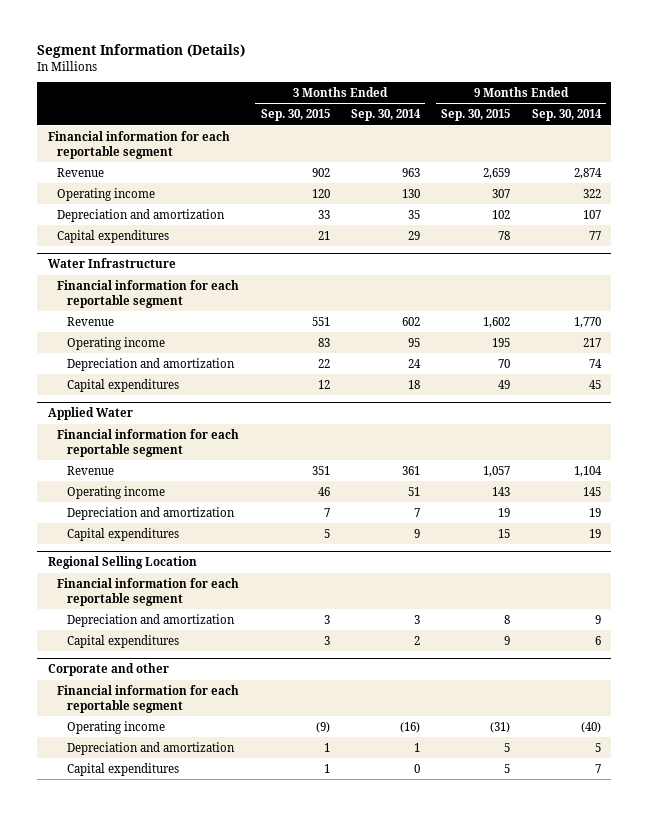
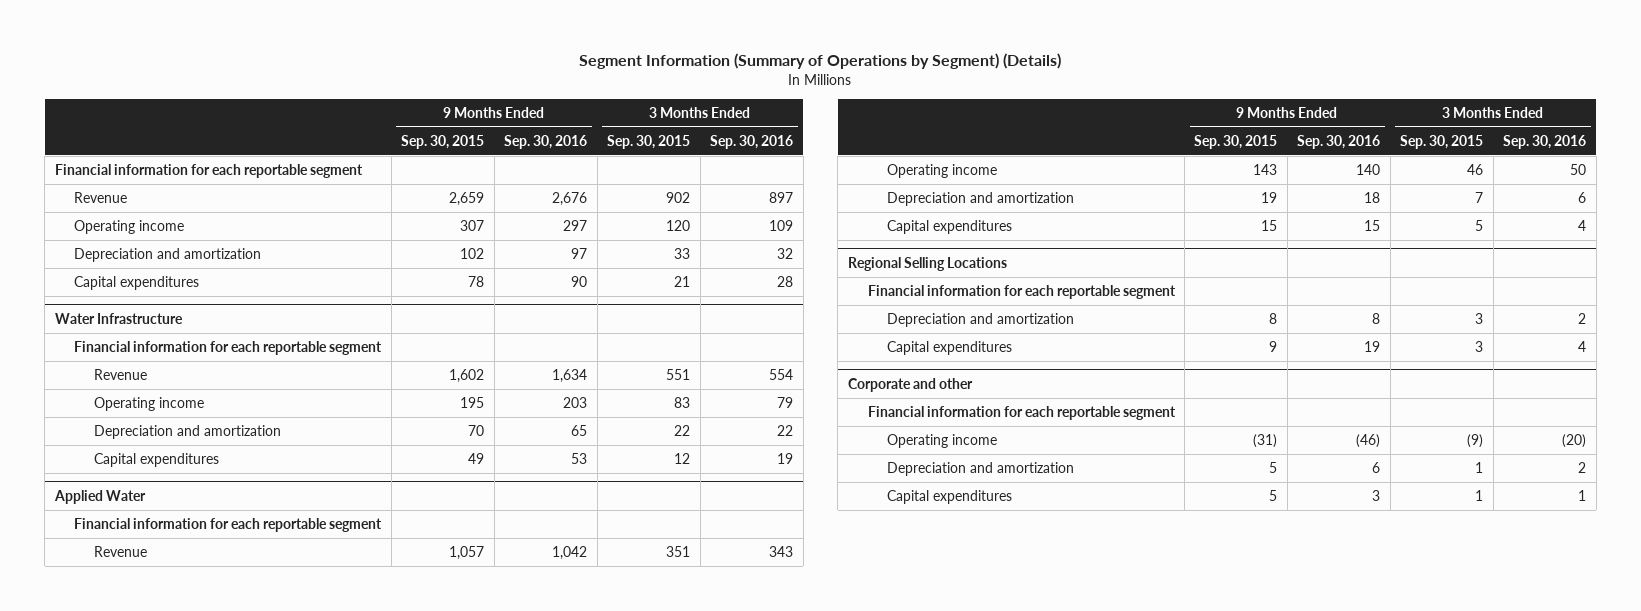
[36,43,245,58] Segment Information (Details) -> [579,53,1062,70] Segment Information (Summary of Operations by Segment) (Details)
[350,109,421,122] Sep. 30, 2014 -> none
[531,109,602,122] Sep. 30, 2014 -> none
none -> [504,134,588,149] Sep. 30, 2016
none -> [710,134,794,149] Sep. 30, 2016
[47,556,197,570] Regional Selling Location -> [847,256,1007,271] Regional Selling Locations

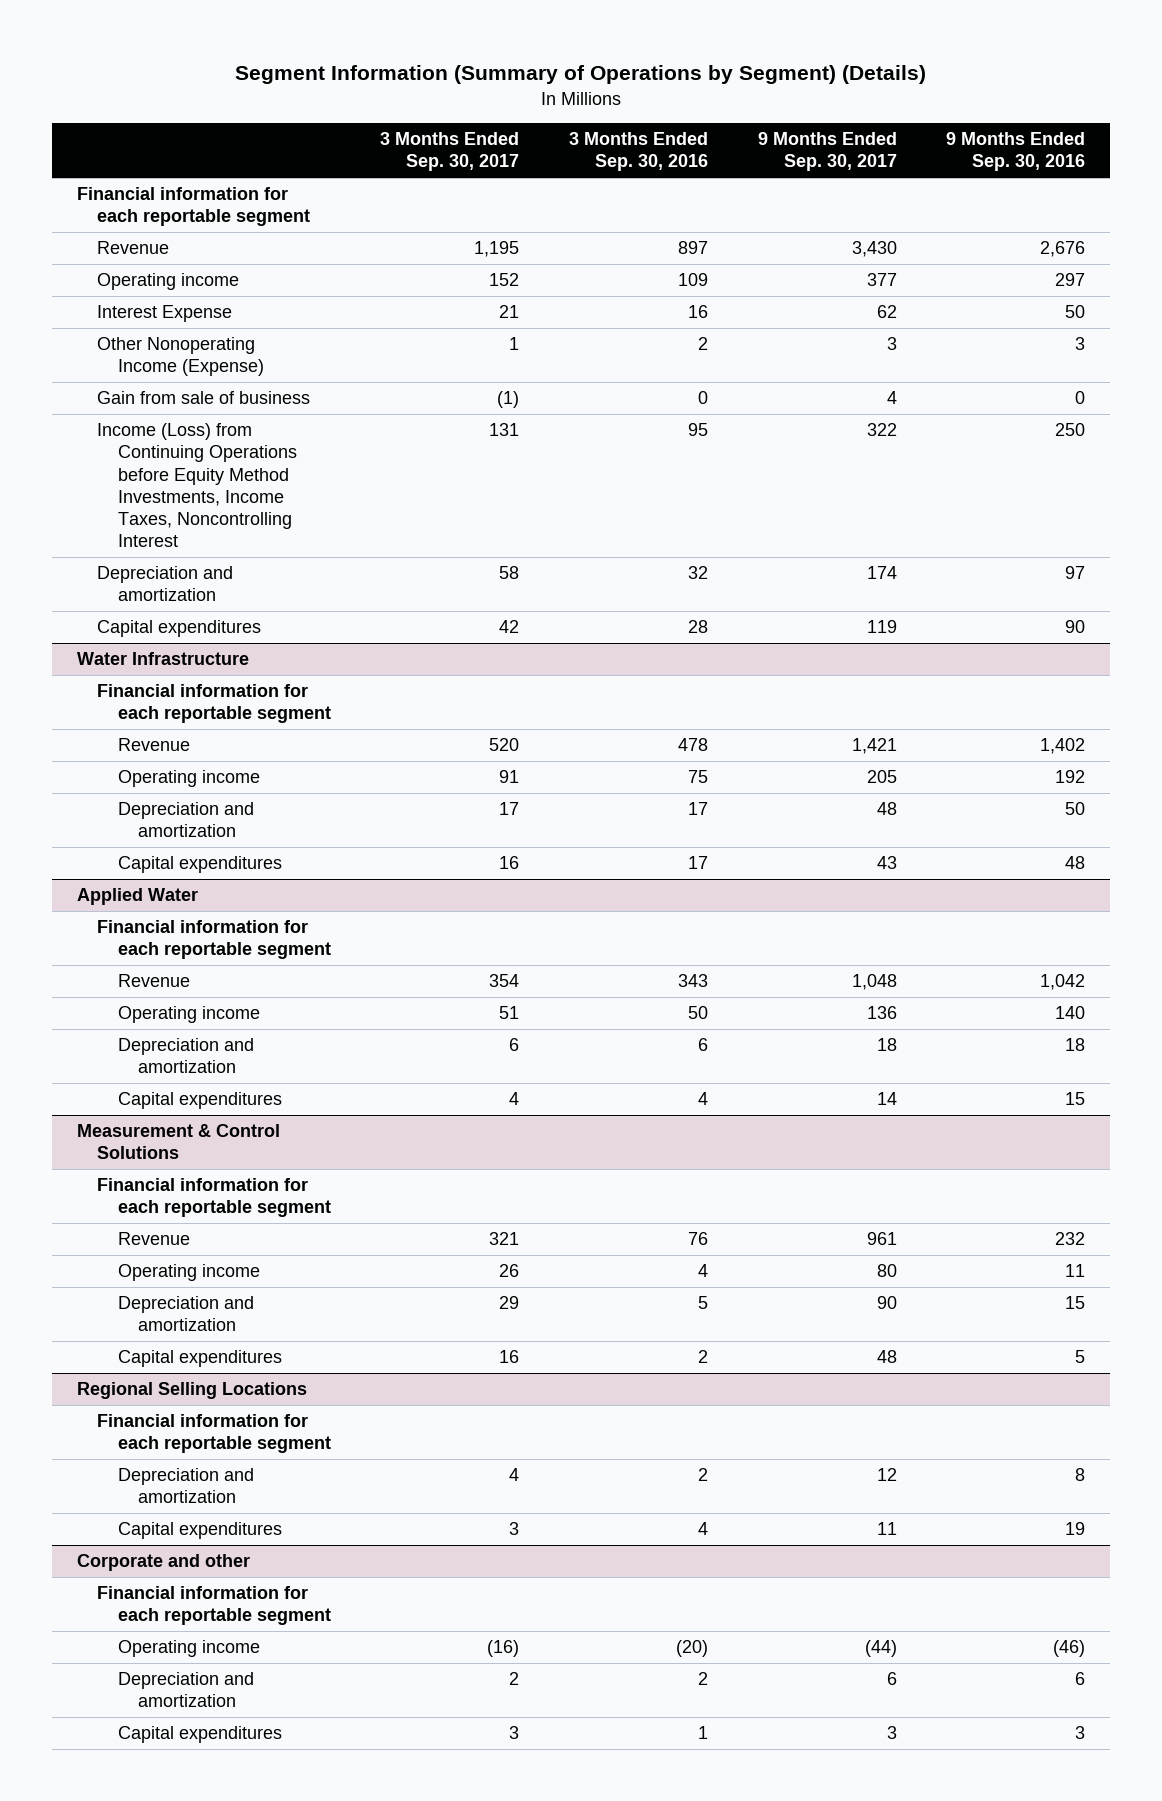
[401,134,485,149] Sep. 30, 2015 -> none
[607,134,691,149] Sep. 30, 2015 -> none
none -> [380,132,520,172] 3 Months Ended Sep. 30, 2017
none -> [757,132,897,172] 9 Months Ended Sep. 30, 2017
none -> [97,305,233,323] Interest Expense
none -> [97,337,264,377] Other Nonoperating Income (Expense)
none -> [97,391,311,405] Gain from sale of business
none -> [97,423,297,547] Income (Loss) from Continuing Operations before Equity Method Investments, Income Taxes, Noncontrolling Interest
[552,368,588,383] 1,634 -> [1040,738,1086,755] 1,402
[769,368,794,380] 554 -> [678,738,709,752] 478
[563,396,588,408] 203 -> [1055,770,1086,784] 192
[777,396,794,408] 79 -> [688,770,709,784] 75
[571,424,588,436] 65 -> [1065,802,1086,816] 50
[777,424,794,436] 22 -> [688,802,709,816] 17
[571,452,588,464] 53 -> [1065,856,1086,870] 48
[777,452,794,464] 19 -> [688,856,709,870] 17
none -> [77,1124,281,1160] Measurement & Control Solutions
none -> [97,1178,331,1218] Financial information for each reportable segment
none -> [117,1232,190,1246] Revenue
none -> [117,1264,260,1282] Operating income
none -> [117,1296,254,1332] Depreciation and amortization
none -> [117,1350,282,1368] Capital expenditures

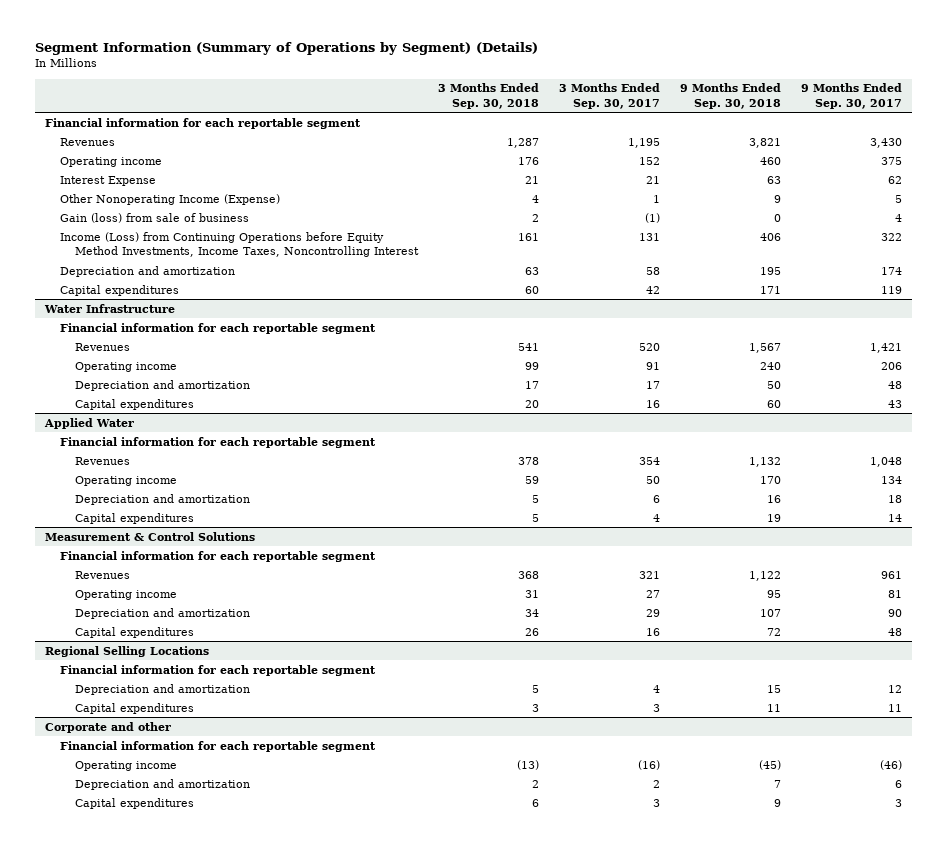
[569,132,709,172] 3 Months Ended Sep. 30, 2016 -> none
[946,132,1086,172] 9 Months Ended Sep. 30, 2016 -> none
none -> [437,83,539,109] 3 Months Ended Sep. 30, 2018
none -> [679,83,781,109] 9 Months Ended Sep. 30, 2018
[97,241,170,255] Revenue -> [59,137,115,146] Revenues
[866,273,897,287] 377 -> [880,156,902,165] 375
[886,337,897,351] 3 -> [894,194,902,203] 5
[97,391,311,405] Gain from sale of business -> [59,212,249,223] Gain (loss) from sale of business
[117,738,190,752] Revenue -> [74,342,130,351] Revenues
[866,770,897,784] 205 -> [880,361,902,370] 206
[117,974,190,988] Revenue -> [74,456,130,465] Revenues
[499,1006,520,1020] 51 -> [645,475,660,484] 50
[866,1006,897,1020] 136 -> [880,475,902,484] 134
[117,1232,190,1246] Revenue -> [74,570,130,579] Revenues
[499,1264,520,1278] 26 -> [645,589,660,598] 27
[876,1264,897,1278] 80 -> [887,589,902,598] 81
[864,1640,897,1658] (44) -> [879,759,902,770] (46)

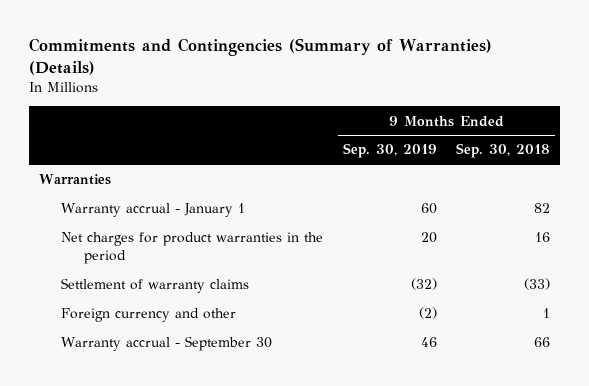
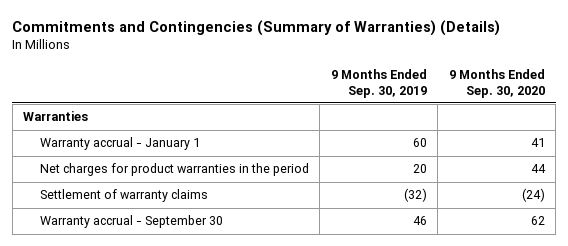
[456,143,551,159] Sep. 30, 2018 -> none
none -> [448,68,545,98] 9 Months Ended Sep. 30, 2020
[61,308,237,323] Foreign currency and other -> none

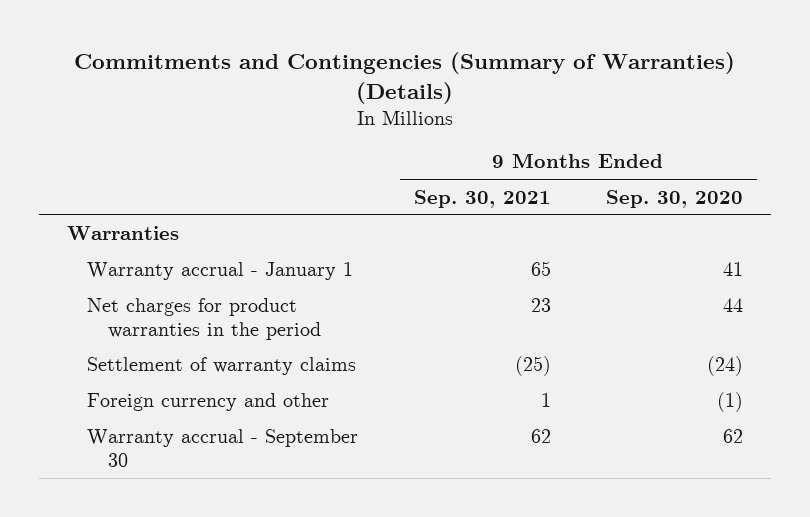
[330,68,427,98] 9 Months Ended Sep. 30, 2019 -> none
none -> [413,189,551,208] Sep. 30, 2021
none -> [87,393,330,412] Foreign currency and other

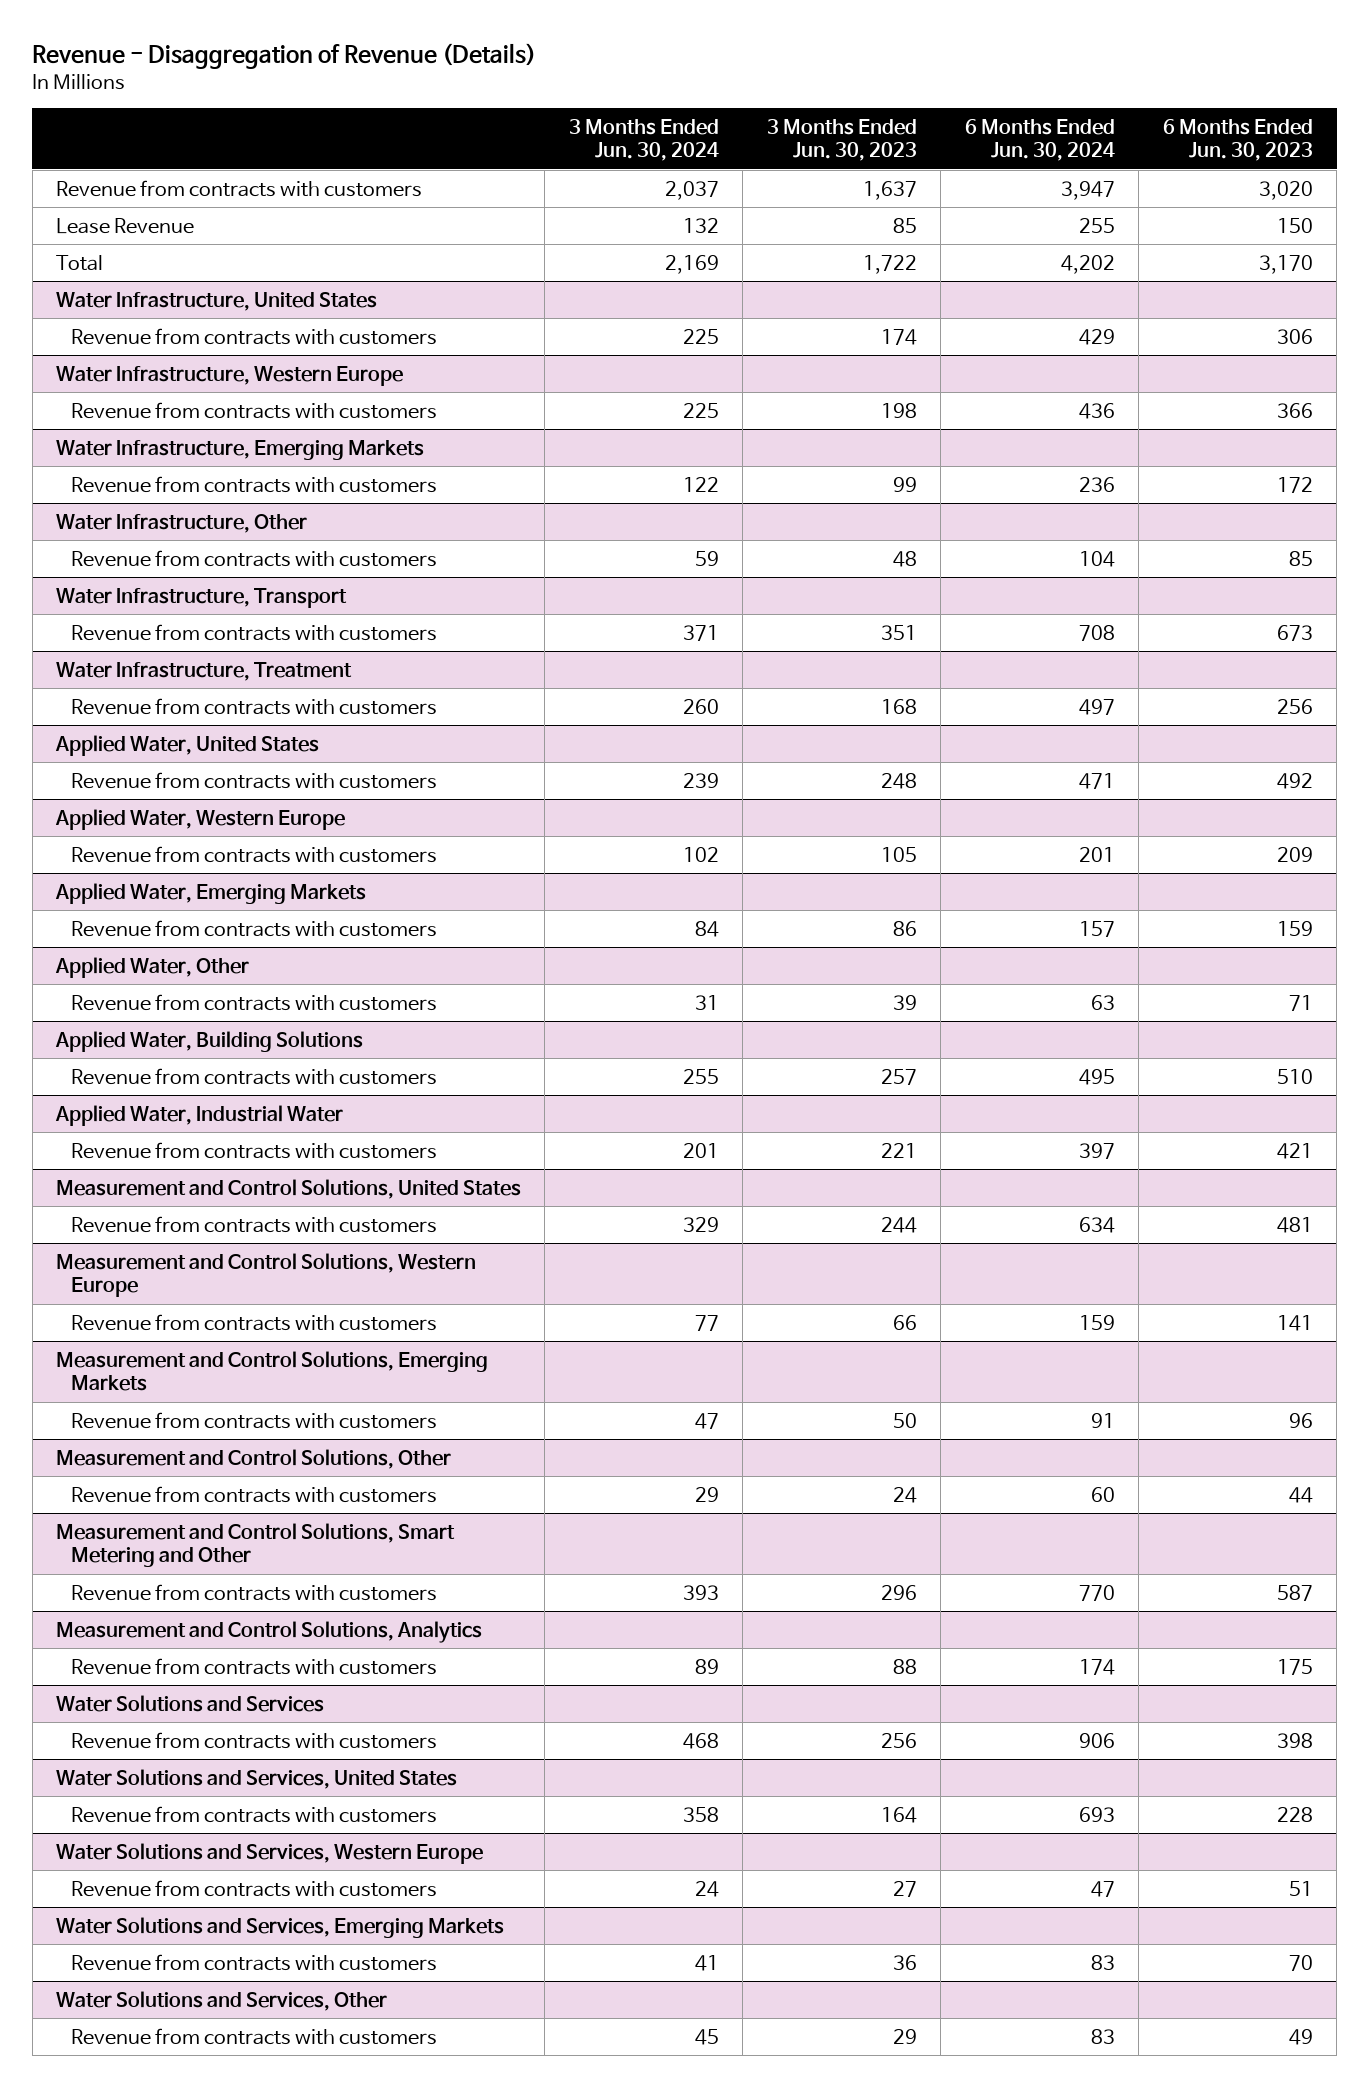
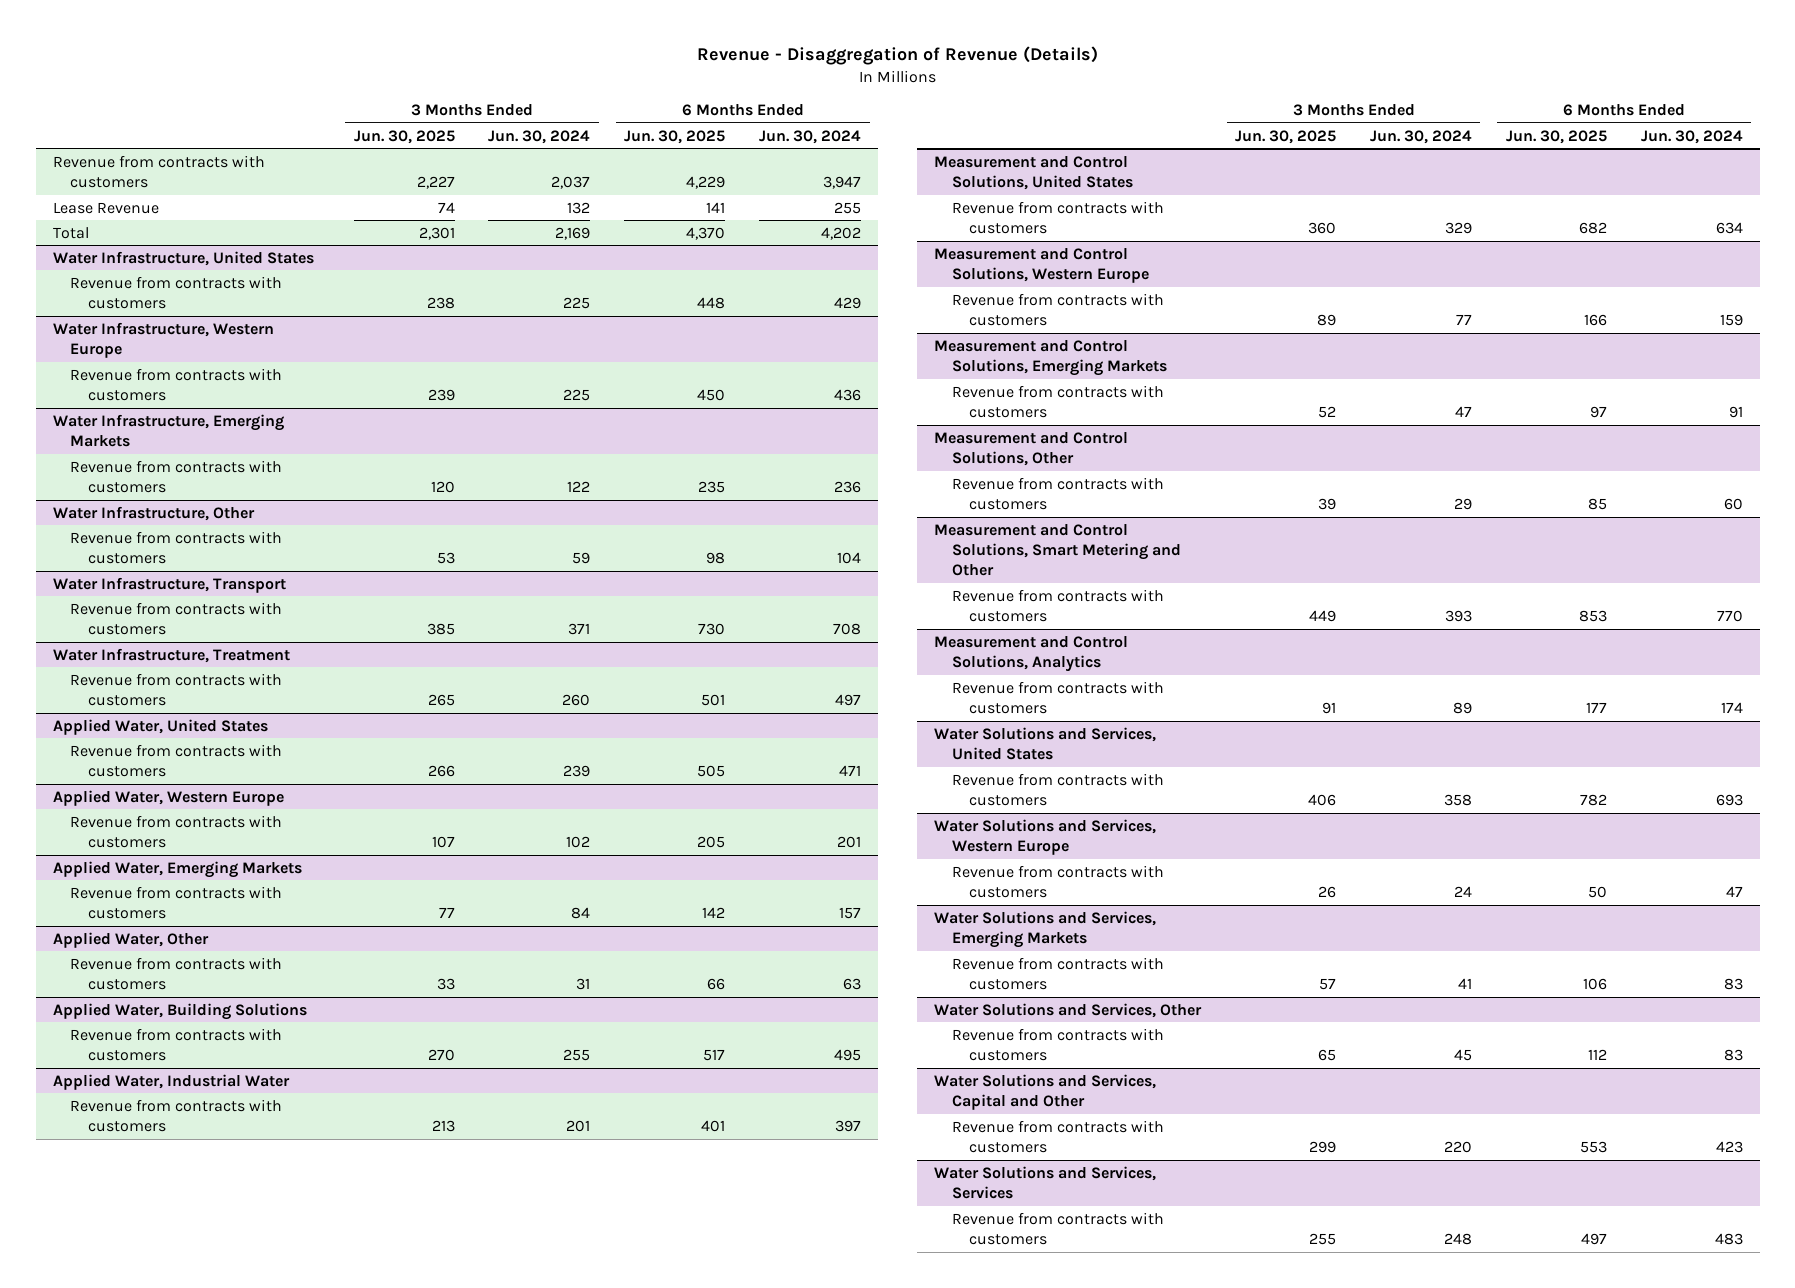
[766,118,917,162] 3 Months Ended Jun. 30, 2023 -> none
[1162,118,1313,162] 6 Months Ended Jun. 30, 2023 -> none
none -> [353,129,455,144] Jun. 30, 2025
none -> [624,129,726,144] Jun. 30, 2025
[56,1694,325,1712] Water Solutions and Services -> none
[71,1731,438,1749] Revenue from contracts with customers -> none
none -> [934,1073,1157,1110] Water Solutions and Services, Capital and Other
none -> [951,1119,1164,1153] Revenue from contracts with customers
none -> [934,1165,1157,1199] Water Solutions and Services, Services
none -> [951,1211,1164,1245] Revenue from contracts with customers

